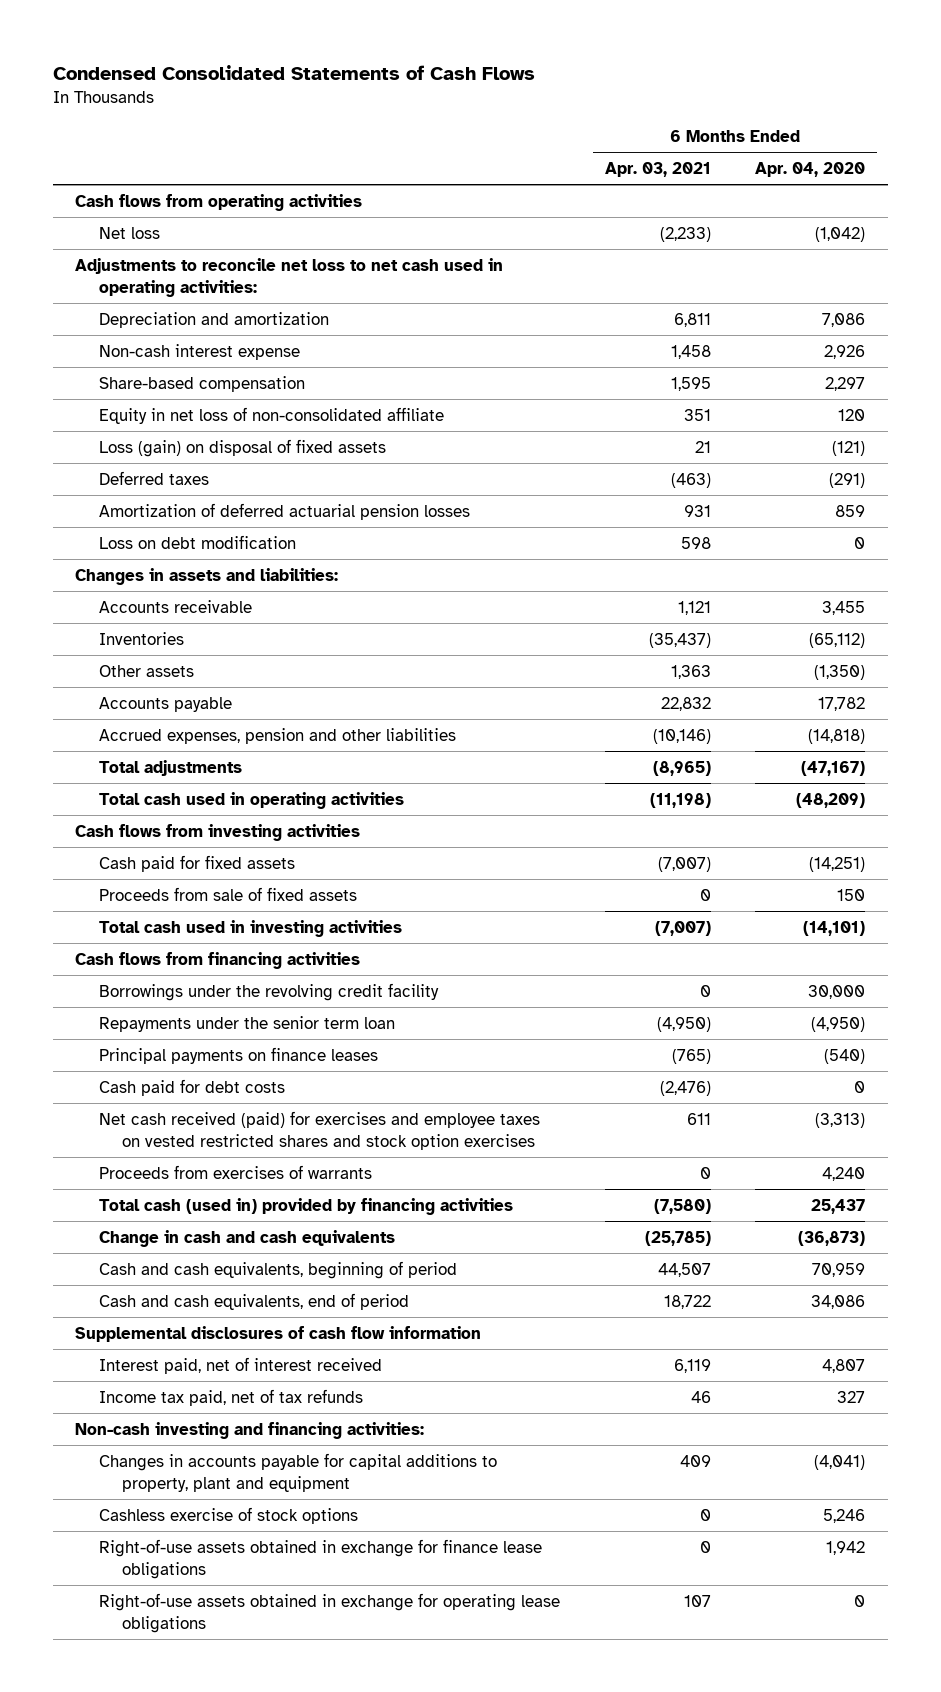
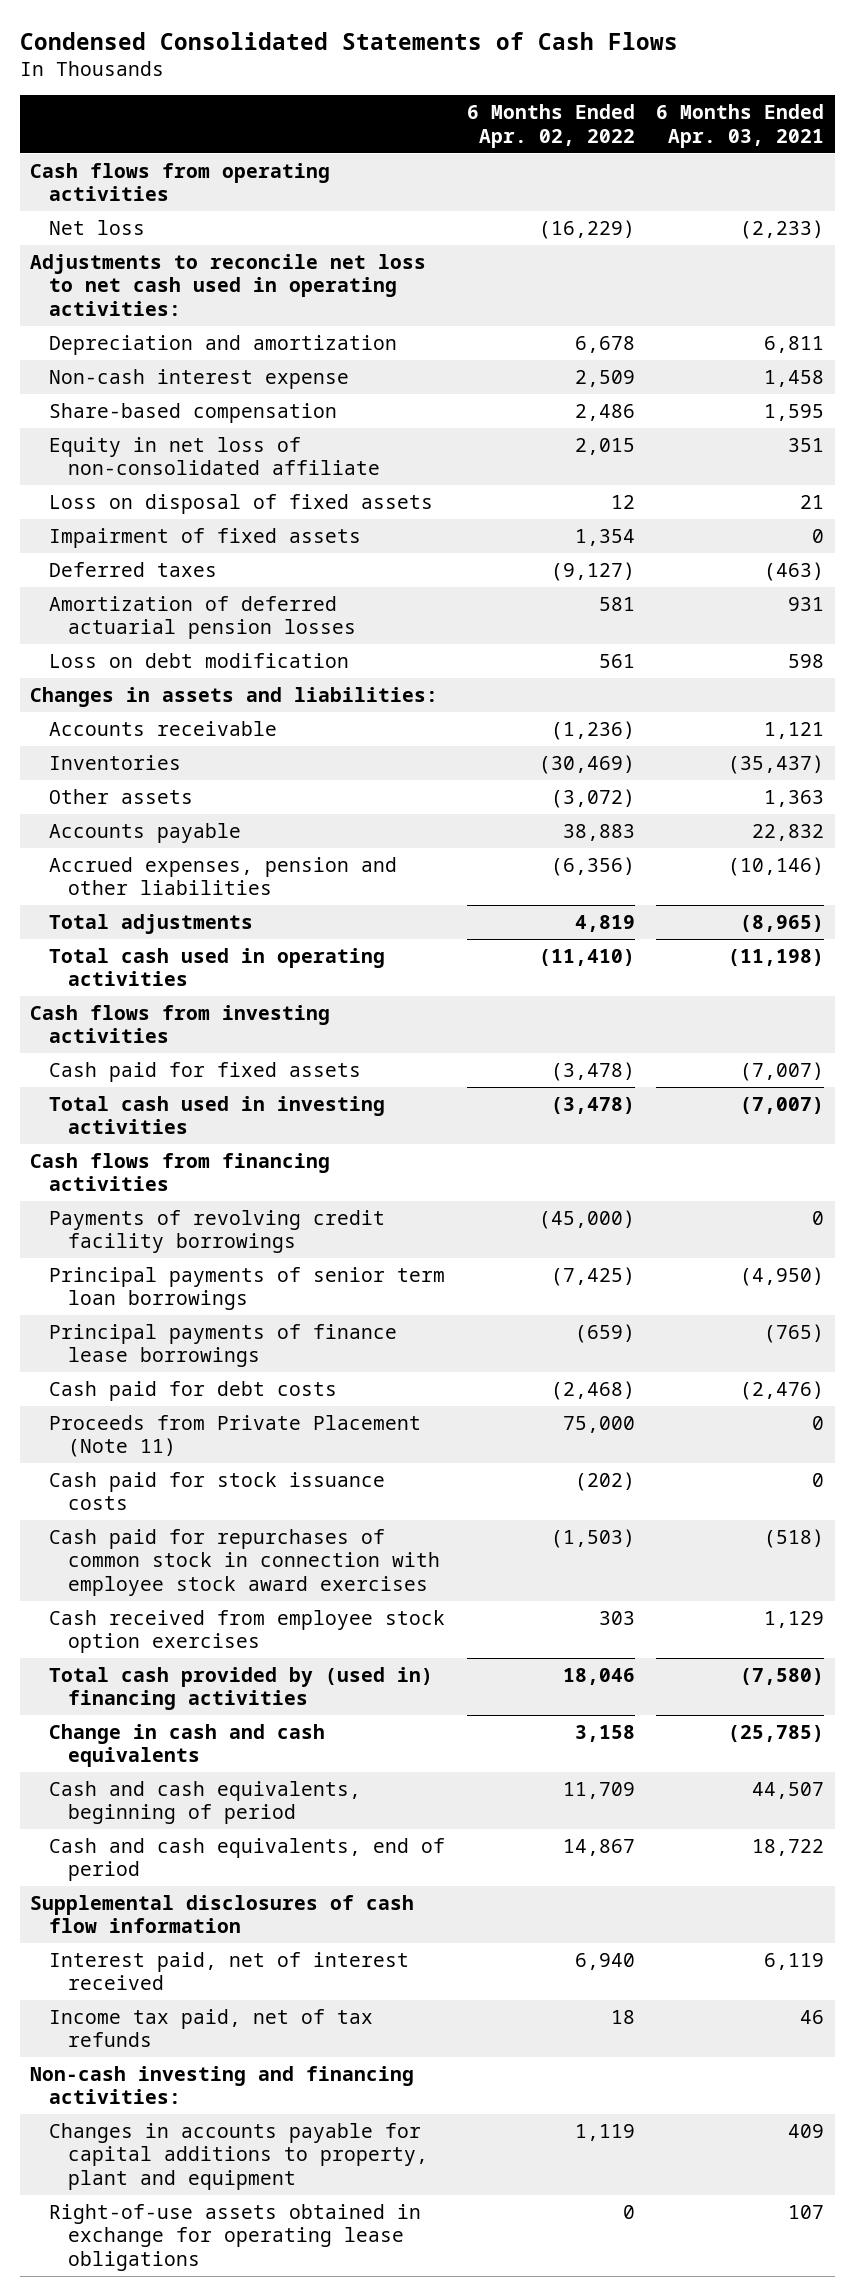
[755,161,866,177] Apr. 04, 2020 -> none
none -> [466,104,635,148] 6 Months Ended Apr. 02, 2022
[98,438,386,457] Loss (gain) on disposal of fixed assets -> [48,493,433,514] Loss on disposal of fixed assets
none -> [48,527,361,548] Impairment of fixed assets
[98,886,357,901] Proceeds from sale of fixed assets -> none
[98,982,439,1001] Borrowings under the revolving credit facility -> [48,1209,385,1254] Payments of revolving credit facility borrowings
[98,1015,395,1032] Repayments under the senior term loan -> [48,1266,445,1311] Principal payments of senior term loan borrowings
[98,1046,378,1064] Principal payments on finance leases -> [48,1323,397,1368] Principal payments of finance lease borrowings
[98,1164,372,1179] Proceeds from exercises of warrants -> none
none -> [48,1414,421,1458] Proceeds from Private Placement (Note 11)
none -> [48,1471,385,1511] Cash paid for stock issuance costs
none -> [48,1528,440,1597] Cash paid for repurchases of common stock in connection with employee stock award exercises
[98,1110,540,1151] Net cash received (paid) for exercises and employee taxes on vested restricted shares and stock option exercises -> [48,1609,445,1654] Cash received from employee stock option exercises
[686,1112,711,1125] 611 -> [764,1610,825,1628] 1,129
[98,1197,513,1215] Total cash (used in) provided by financing activities -> [48,1666,433,1711] Total cash provided by (used in) financing activities
[98,1506,358,1524] Cashless exercise of stock options -> none
[98,1538,542,1580] Right-of-use assets obtained in exchange for finance lease obligations -> none

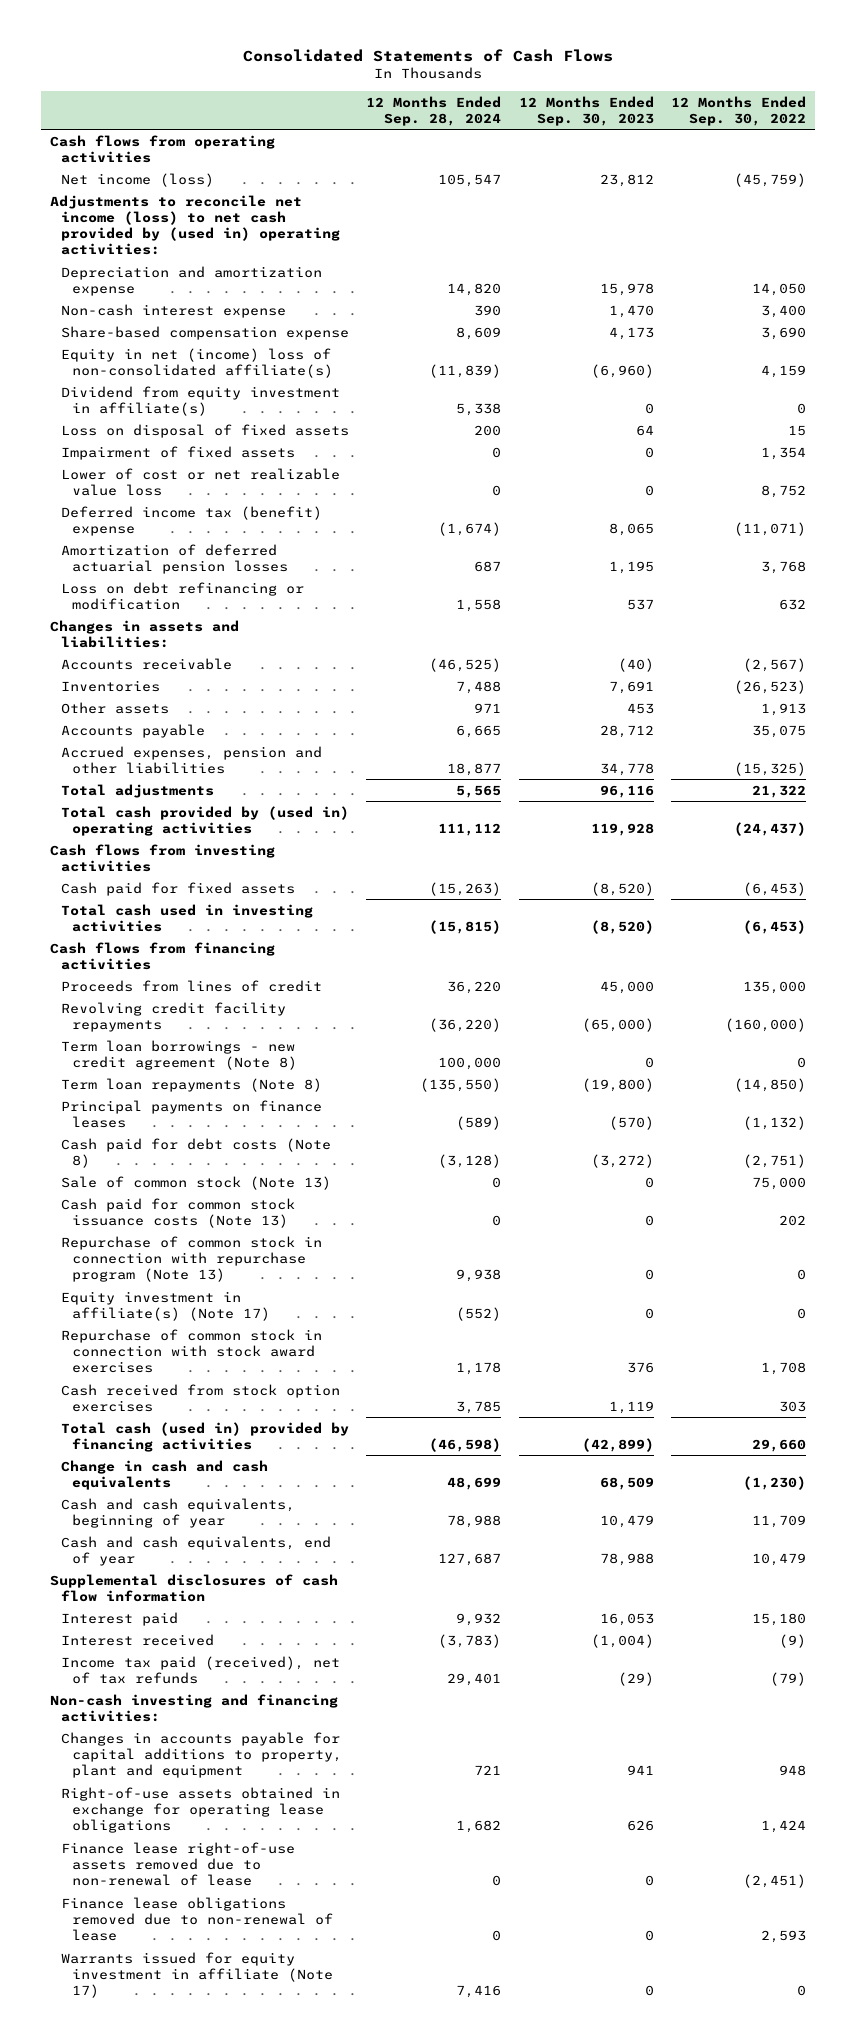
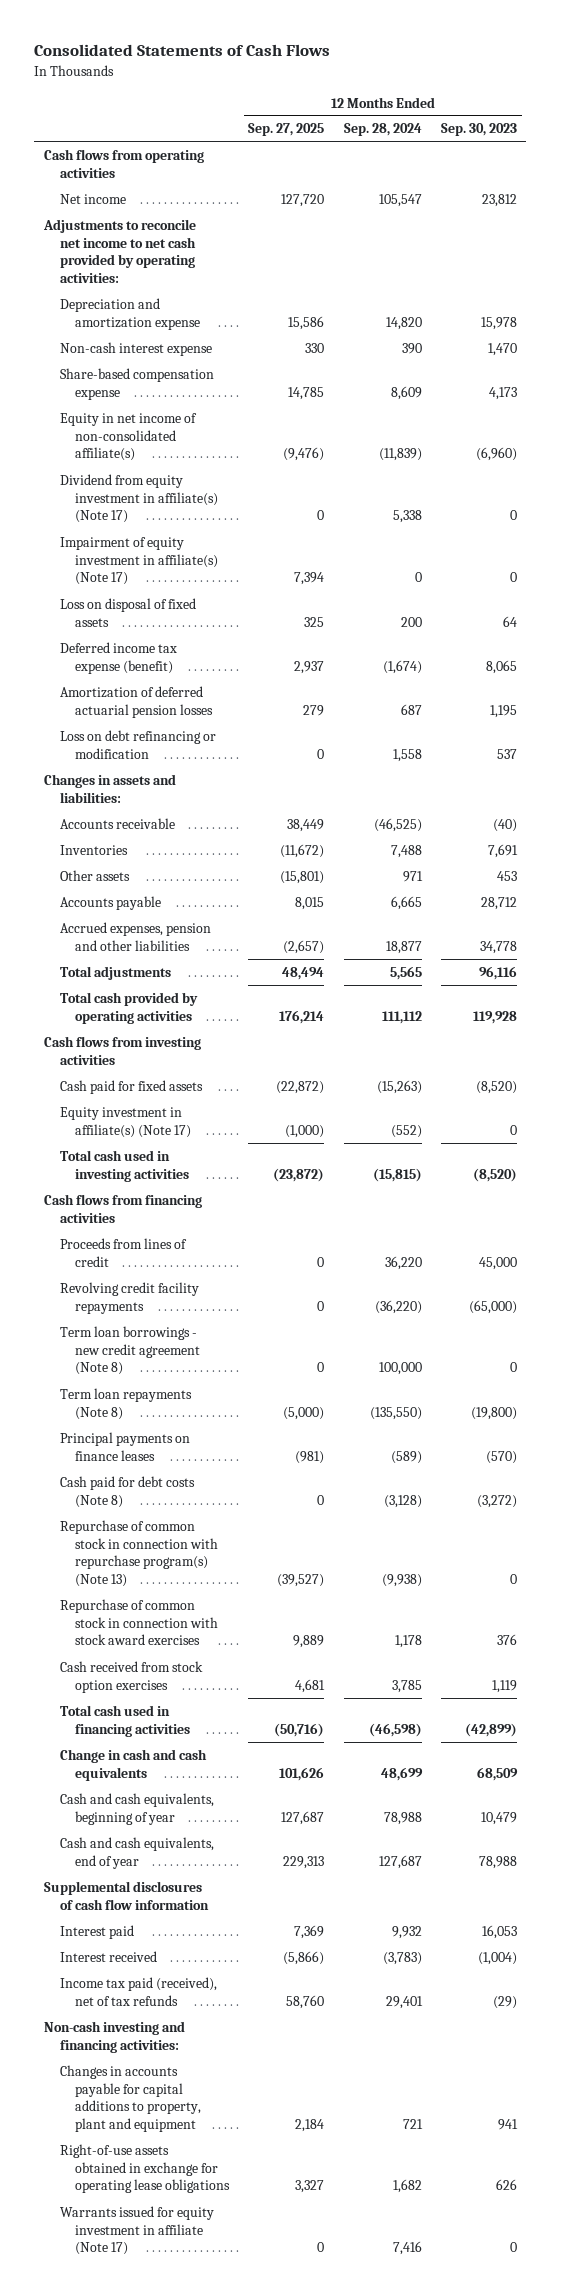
[671,95,807,126] 12 Months Ended Sep. 30, 2022 -> none
none -> [248,123,325,137] Sep. 27, 2025
[60,172,214,187] Net income (loss) -> [59,193,126,204] Net income
[49,194,340,256] Adjustments to reconcile net income (loss) to net cash provided by (used in) operating activities: -> [42,218,196,284] Adjustments to reconcile net income to net cash provided by operating activities:
[60,347,333,378] Equity in net (income) loss of non-consolidated affiliate(s) -> [59,412,197,462] Equity in net income of non-consolidated affiliate(s)
[60,385,340,416] Dividend from equity investment in affiliate(s) -> [59,473,219,524] Dividend from equity investment in affiliate(s) (Note 17)
none -> [59,536,219,586] Impairment of equity investment in affiliate(s) (Note 17)
[60,445,295,460] Impairment of fixed assets -> none
[60,467,340,496] Lower of cost or net realizable value loss -> none
[60,505,322,536] Deferred income tax (benefit) expense -> [59,641,177,674] Deferred income tax expense (benefit)
[60,805,349,836] Total cash provided by (used in) operating activities -> [59,991,198,1024] Total cash provided by operating activities
[60,1290,270,1321] Equity investment in affiliate(s) (Note 17) -> [59,1106,192,1138] Equity investment in affiliate(s) (Note 17)
[60,1175,331,1190] Sale of common stock (Note 13) -> none
[60,1197,295,1228] Cash paid for common stock issuance costs (Note 13) -> none
[60,1235,322,1283] Repurchase of common stock in connection with repurchase program (Note 13) -> [59,1519,219,1588] Repurchase of common stock in connection with repurchase program(s) (Note 13)
[456,1269,502,1283] 9,938 -> [381,1574,422,1588] (9,938)
[60,1421,349,1452] Total cash (used in) provided by financing activities -> [59,1704,191,1737] Total cash used in financing activities
[60,1841,295,1887] Finance lease right-of-use assets removed due to non-renewal of lease -> none
[60,1896,333,1942] Finance lease obligations removed due to non-renewal of lease -> none

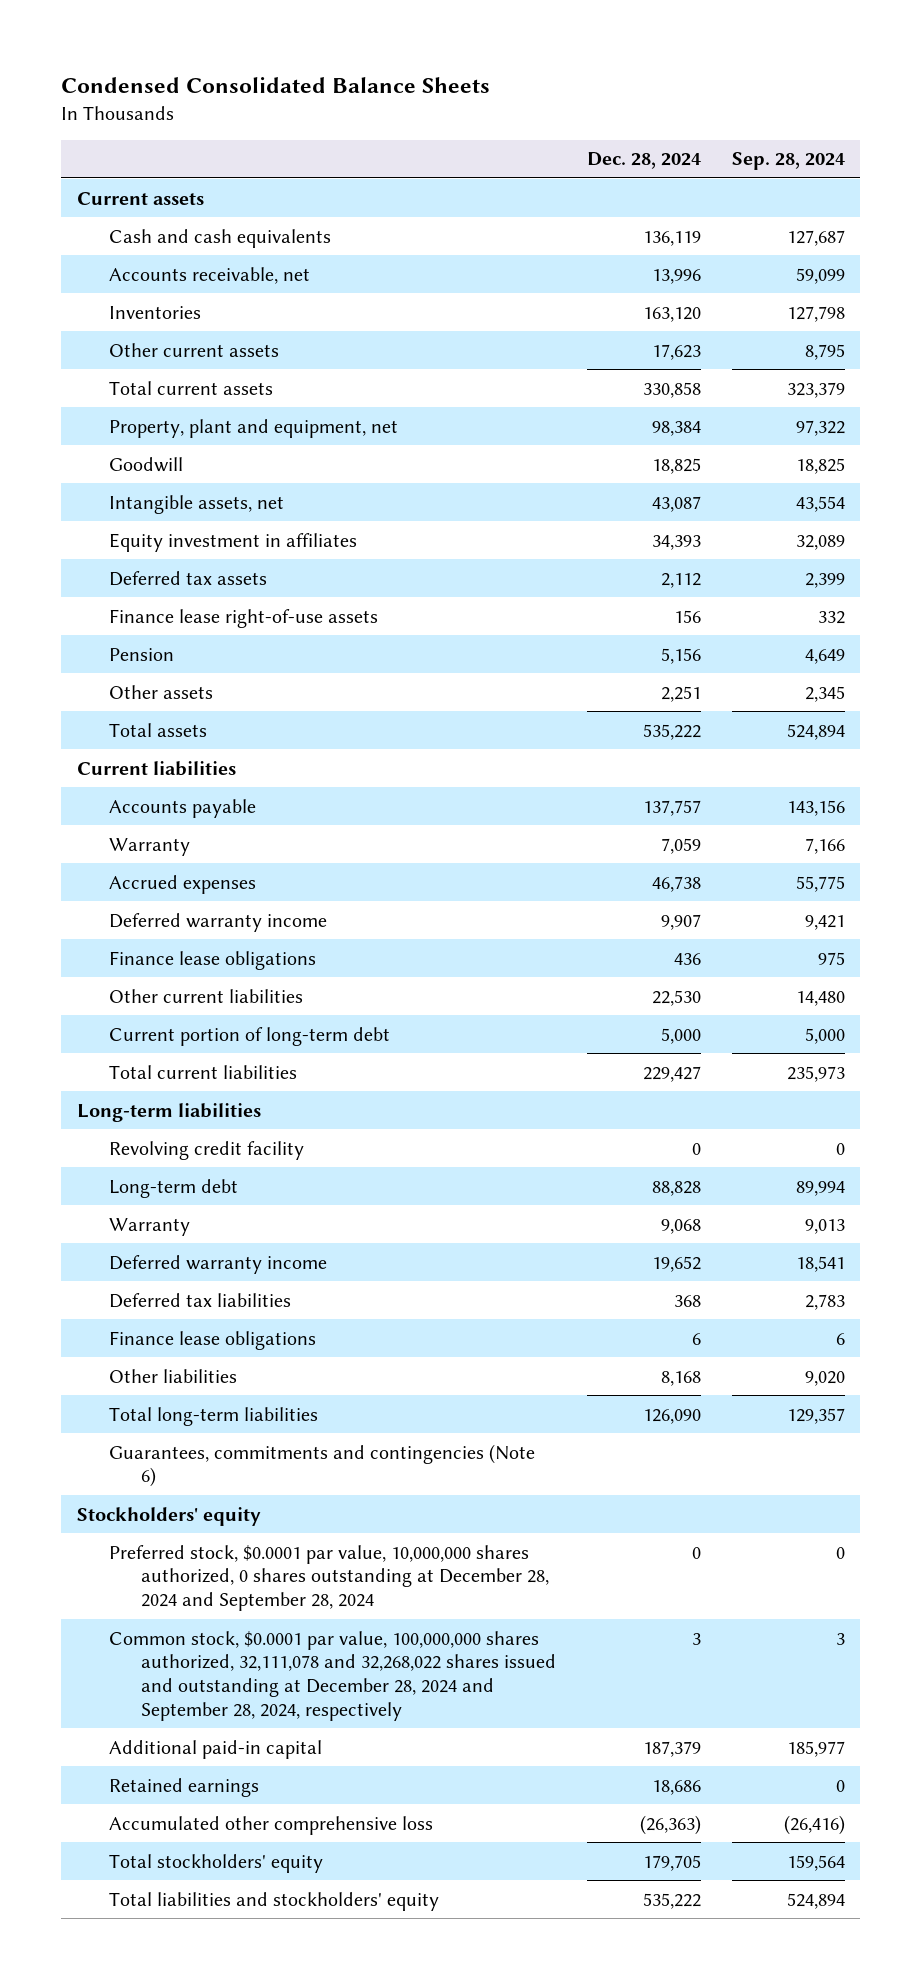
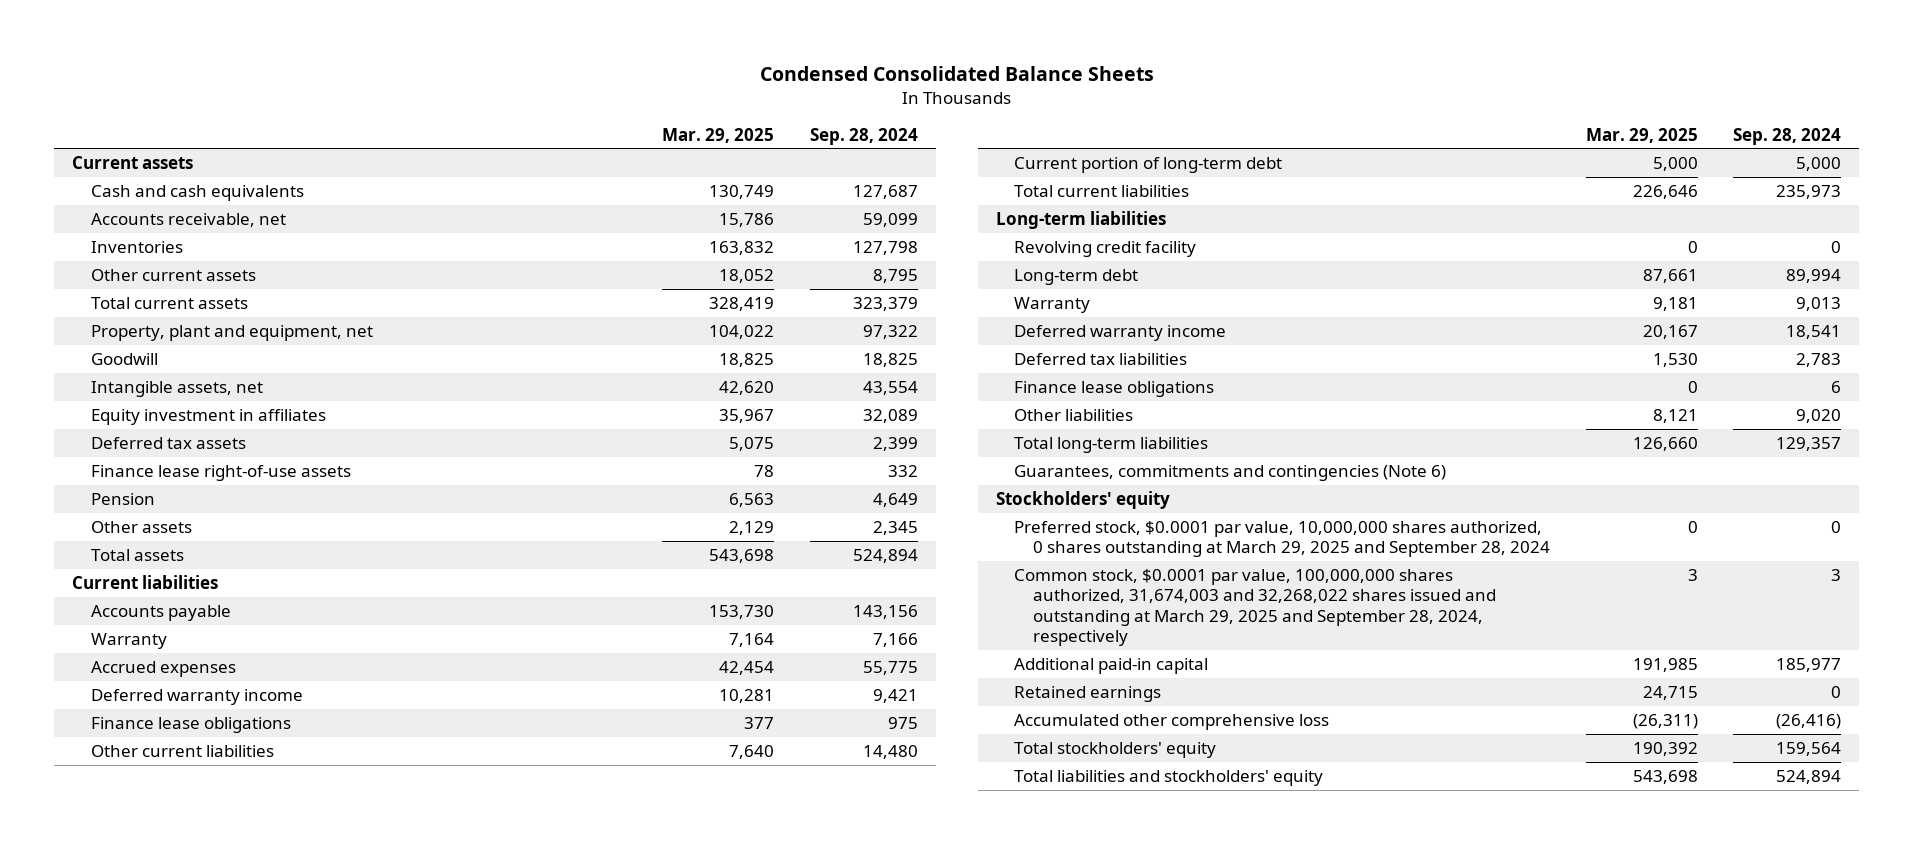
[586,152,701,170] Dec. 28, 2024 -> none
none -> [661,127,774,143] Mar. 29, 2025
[108,1544,549,1612] Preferred stock, $0.0001 par value, 10,000,000 shares authorized, 0 shares outstanding at December 28, 2024 and September 28, 2024 -> [1014,521,1550,558] Preferred stock, $0.0001 par value, 10,000,000 shares authorized, 0 shares outstanding at March 29, 2025 and September 28, 2024
[108,1630,556,1721] Common stock, $0.0001 par value, 100,000,000 shares authorized, 32,111,078 and 32,268,022 shares issued and outstanding at December 28, 2024 and September 28, 2024, respectively -> [1014,569,1496,647] Common stock, $0.0001 par value, 100,000,000 shares authorized, 31,674,003 and 32,268,022 shares issued and outstanding at March 29, 2025 and September 28, 2024, respectively

